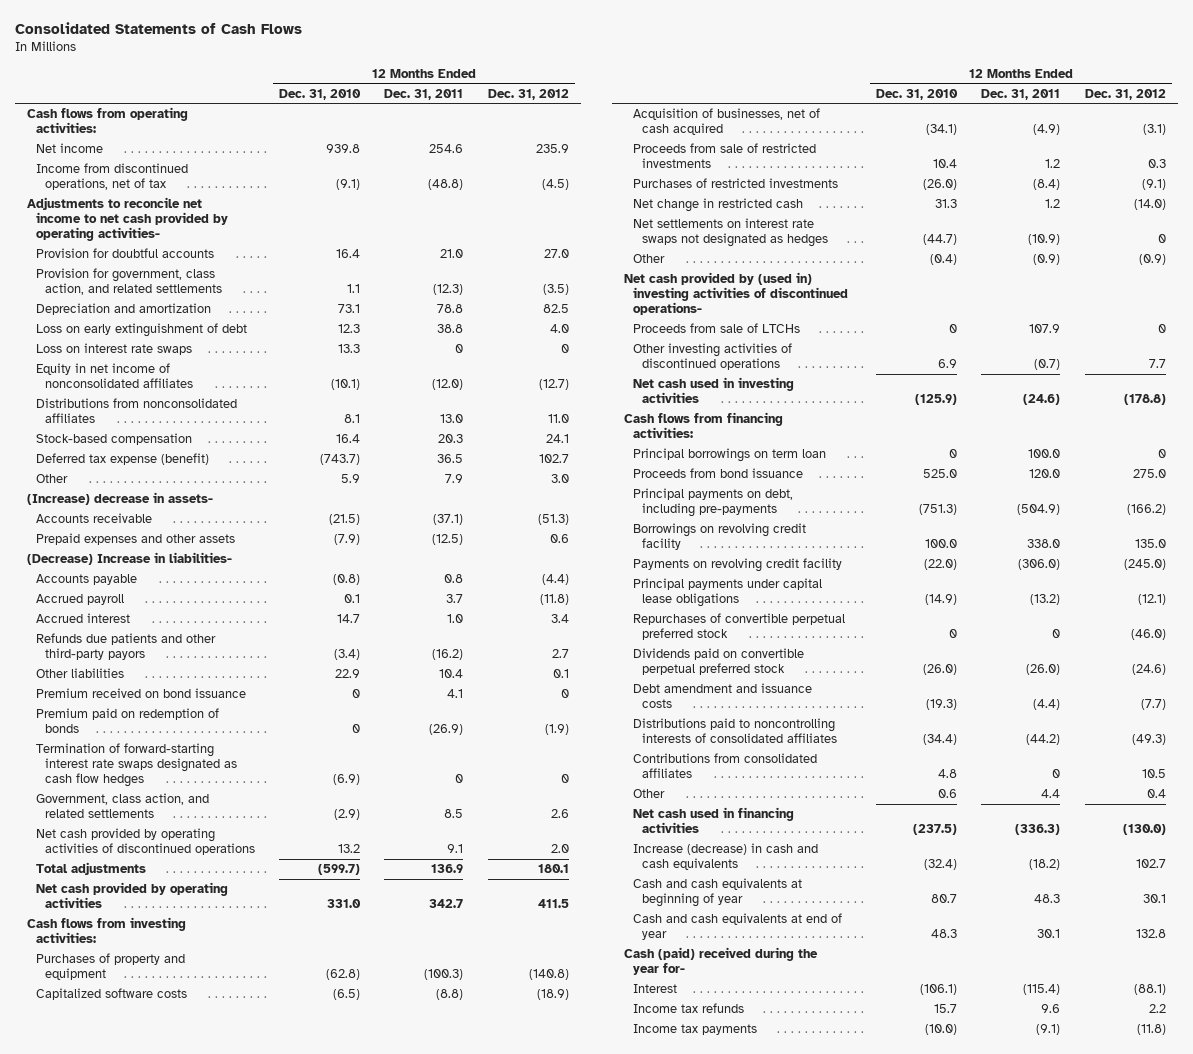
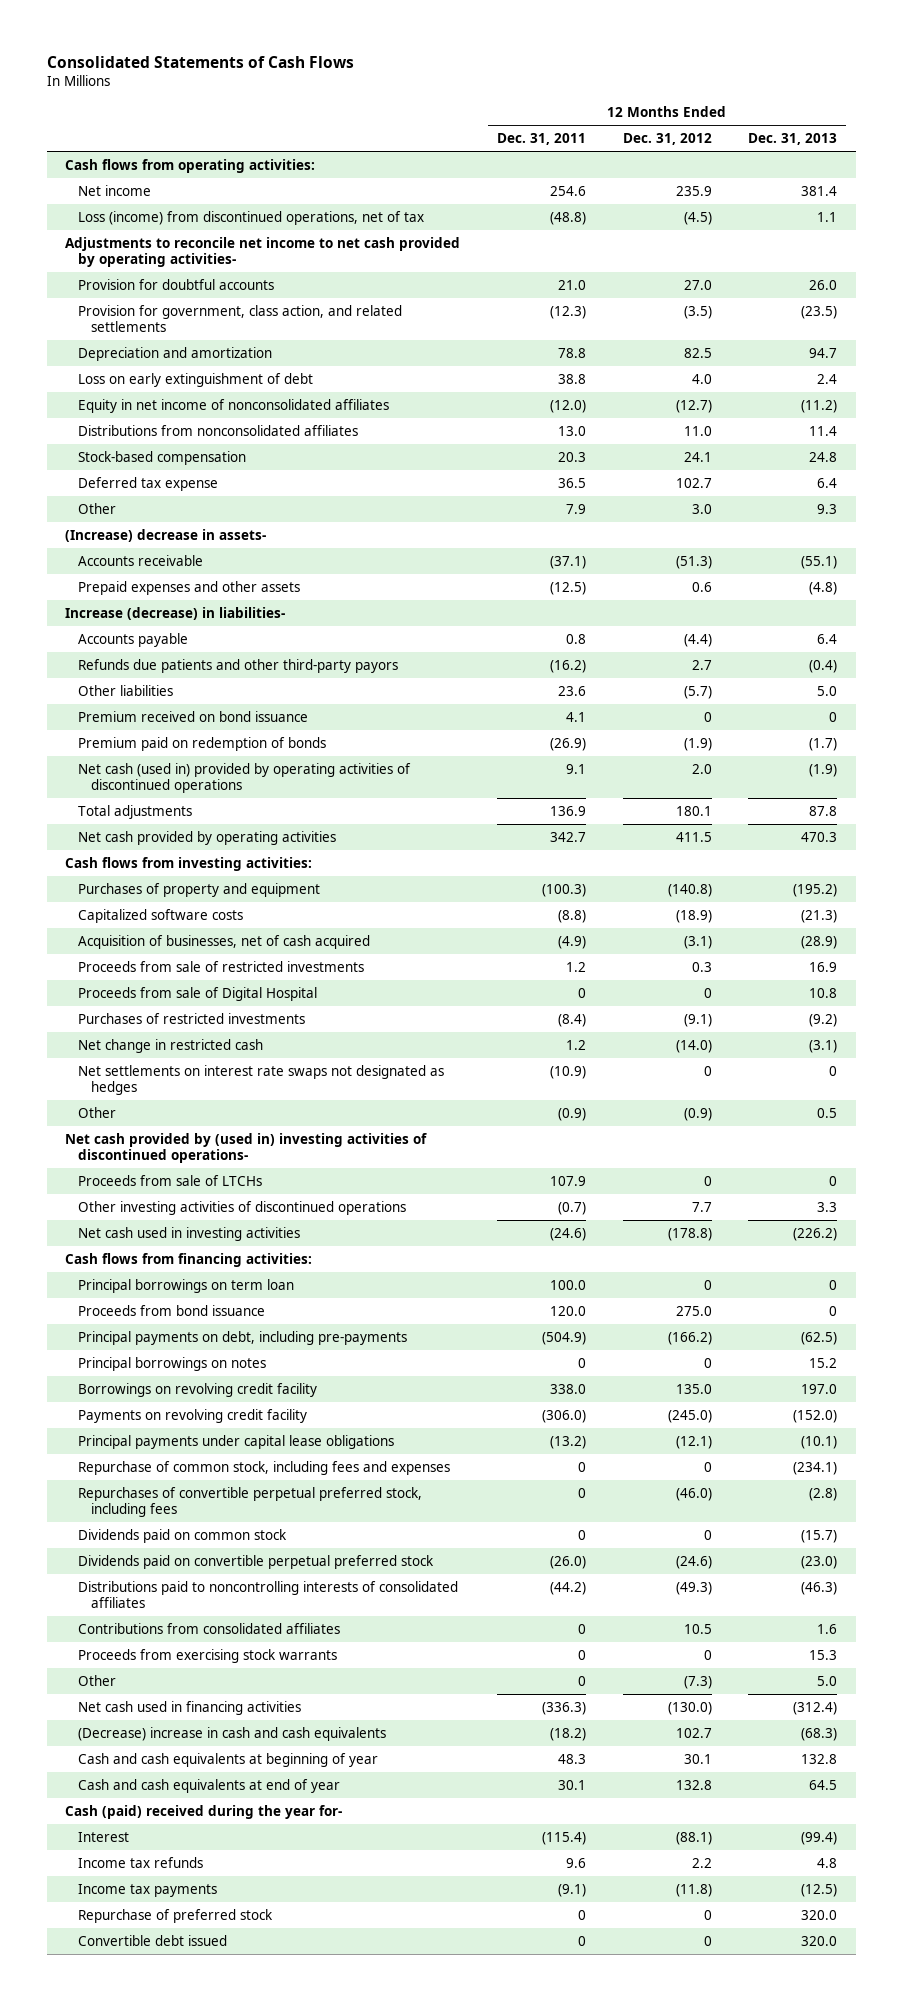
[279,88,362,100] Dec. 31, 2010 -> none
none -> [748,133,838,146] Dec. 31, 2013
[35,163,188,191] Income from discontinued operations, net of tax -> [78,210,425,225] Loss (income) from discontinued operations, net of tax
[35,343,192,356] Loss on interest rate swaps -> none
[35,453,209,466] Deferred tax expense (benefit) -> [78,476,219,491] Deferred tax expense
[26,552,232,566] (Decrease) Increase in liabilities- -> [65,606,286,620] Increase (decrease) in liabilities-
[35,594,124,606] Accrued payroll -> none
[35,613,130,624] Accrued interest -> none
[439,669,464,679] 10.4 -> [557,685,586,696] 23.6
[552,669,569,679] 0.1 -> [683,685,712,699] (5.7)
[35,743,237,788] Termination of forward-starting interest rate swaps designated as cash flow hedges -> none
[35,793,209,819] Government, class action, and related settlements -> none
[35,828,255,856] Net cash provided by operating activities of discontinued operations -> [78,762,412,794] Net cash (used in) provided by operating activities of discontinued operations
none -> [78,986,318,1001] Proceeds from sale of Digital Hospital
none -> [78,1356,267,1371] Principal borrowings on notes
none -> [78,1460,451,1475] Repurchase of common stock, including fees and expenses
[633,613,846,641] Repurchases of convertible perpetual preferred stock -> [78,1486,423,1518] Repurchases of convertible perpetual preferred stock, including fees
none -> [78,1528,288,1543] Dividends paid on common stock
[633,683,813,709] Debt amendment and issuance costs -> none
none -> [78,1648,338,1663] Proceeds from exercising stock warrants
[1041,789,1061,799] 4.4 -> [577,1675,586,1686] 0
[1146,789,1166,799] 0.4 -> [683,1675,712,1689] (7.3)
[633,843,819,871] Increase (decrease) in cash and cash equivalents -> [78,1726,387,1741] (Decrease) increase in cash and cash equivalents
none -> [78,1908,274,1923] Repurchase of preferred stock
none -> [78,1934,228,1946] Convertible debt issued

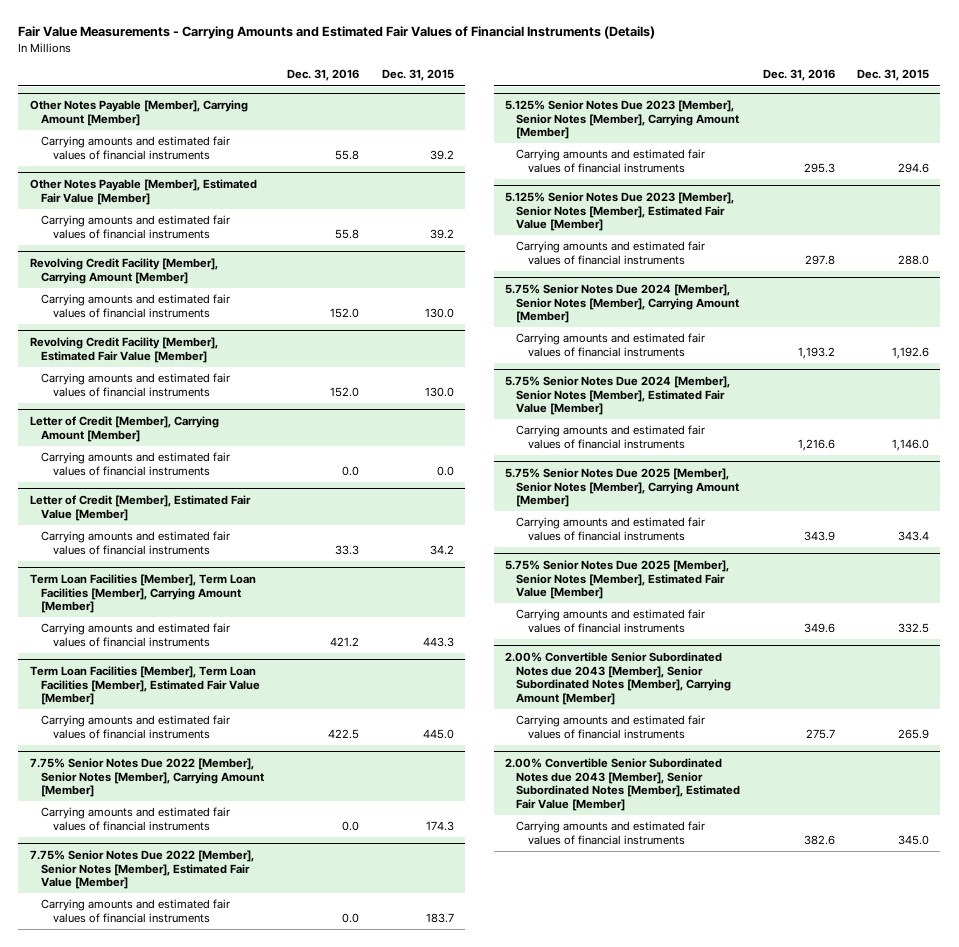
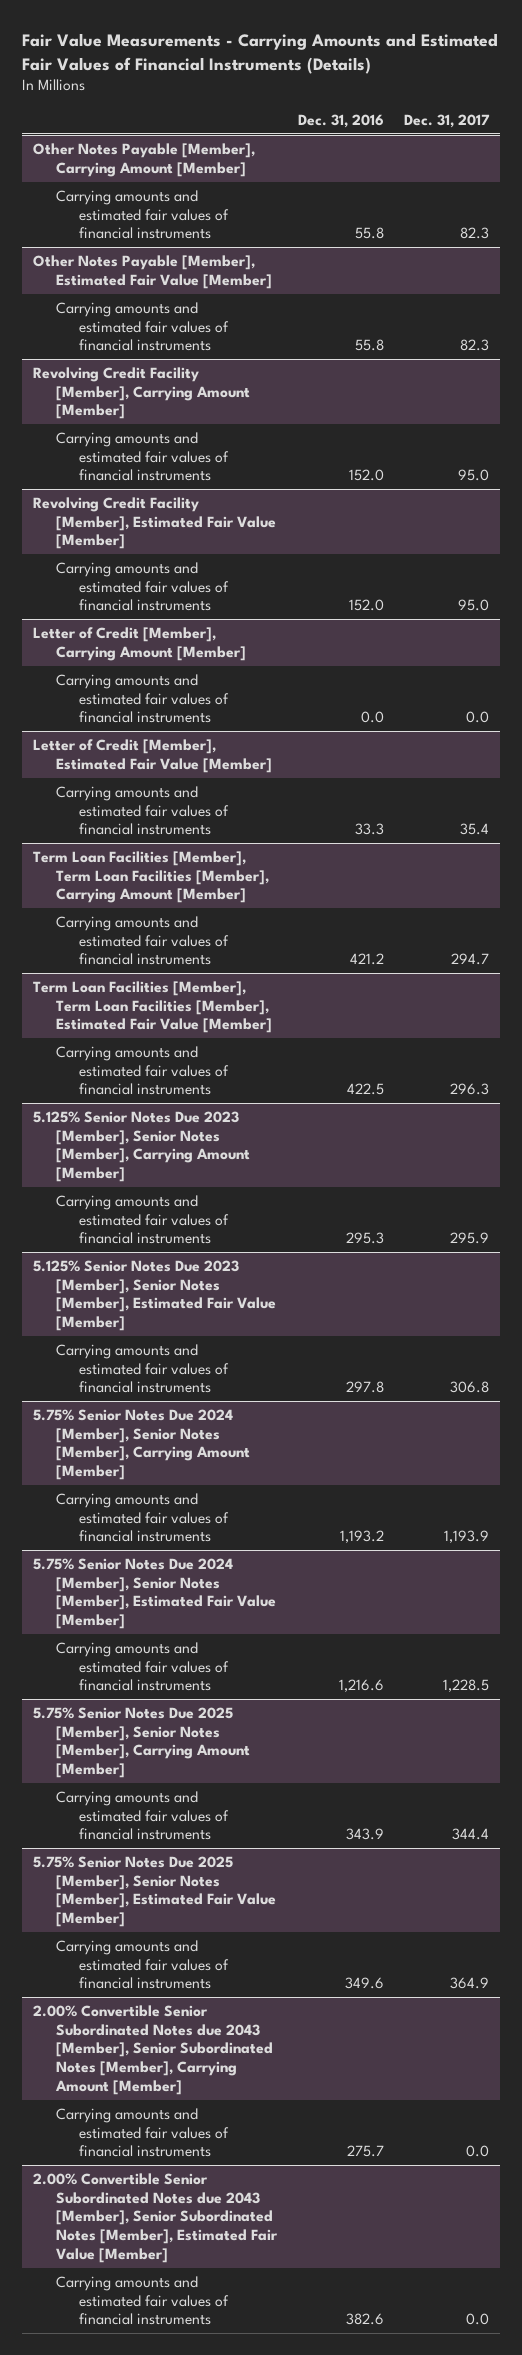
[381,69,454,82] Dec. 31, 2015 -> none
none -> [404,113,491,128] Dec. 31, 2017
[29,758,265,798] 7.75% Senior Notes Due 2022 [Member], Senior Notes [Member], Carrying Amount [Member] -> none
[41,807,231,831] Carrying amounts and estimated fair values of financial instruments -> none
[29,850,254,890] 7.75% Senior Notes Due 2022 [Member], Senior Notes [Member], Estimated Fair Value [Member] -> none
[41,899,231,923] Carrying amounts and estimated fair values of financial instruments -> none

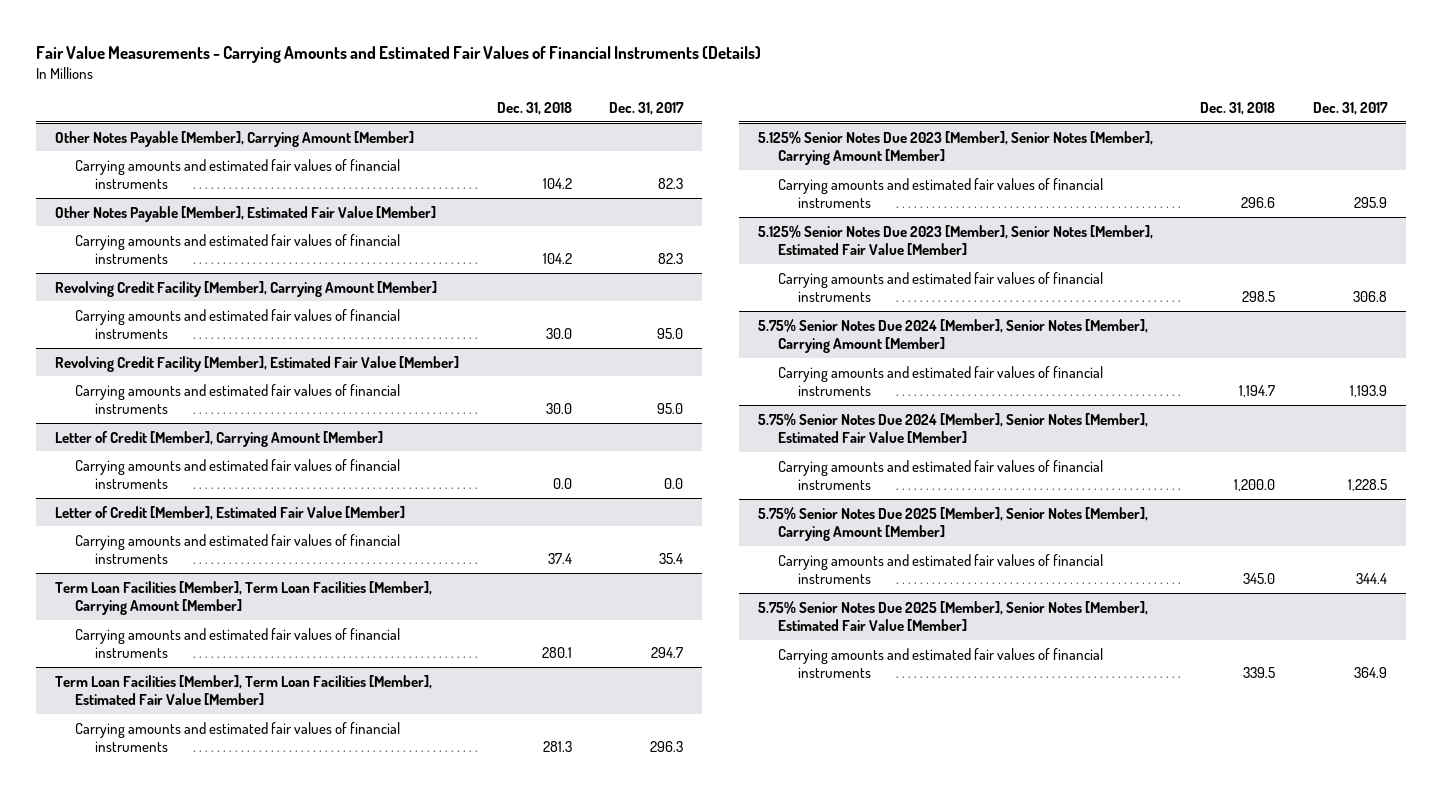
[297,113,384,128] Dec. 31, 2016 -> none
none -> [496,101,572,115] Dec. 31, 2018
[32,2005,273,2095] 2.00% Convertible Senior Subordinated Notes due 2043 [Member], Senior Subordinated Notes [Member], Carrying Amount [Member] -> none
[55,2108,229,2158] Carrying amounts and estimated fair values of financial instruments -> none
[32,2173,278,2263] 2.00% Convertible Senior Subordinated Notes due 2043 [Member], Senior Subordinated Notes [Member], Estimated Fair Value [Member] -> none
[55,2276,229,2326] Carrying amounts and estimated fair values of financial instruments -> none

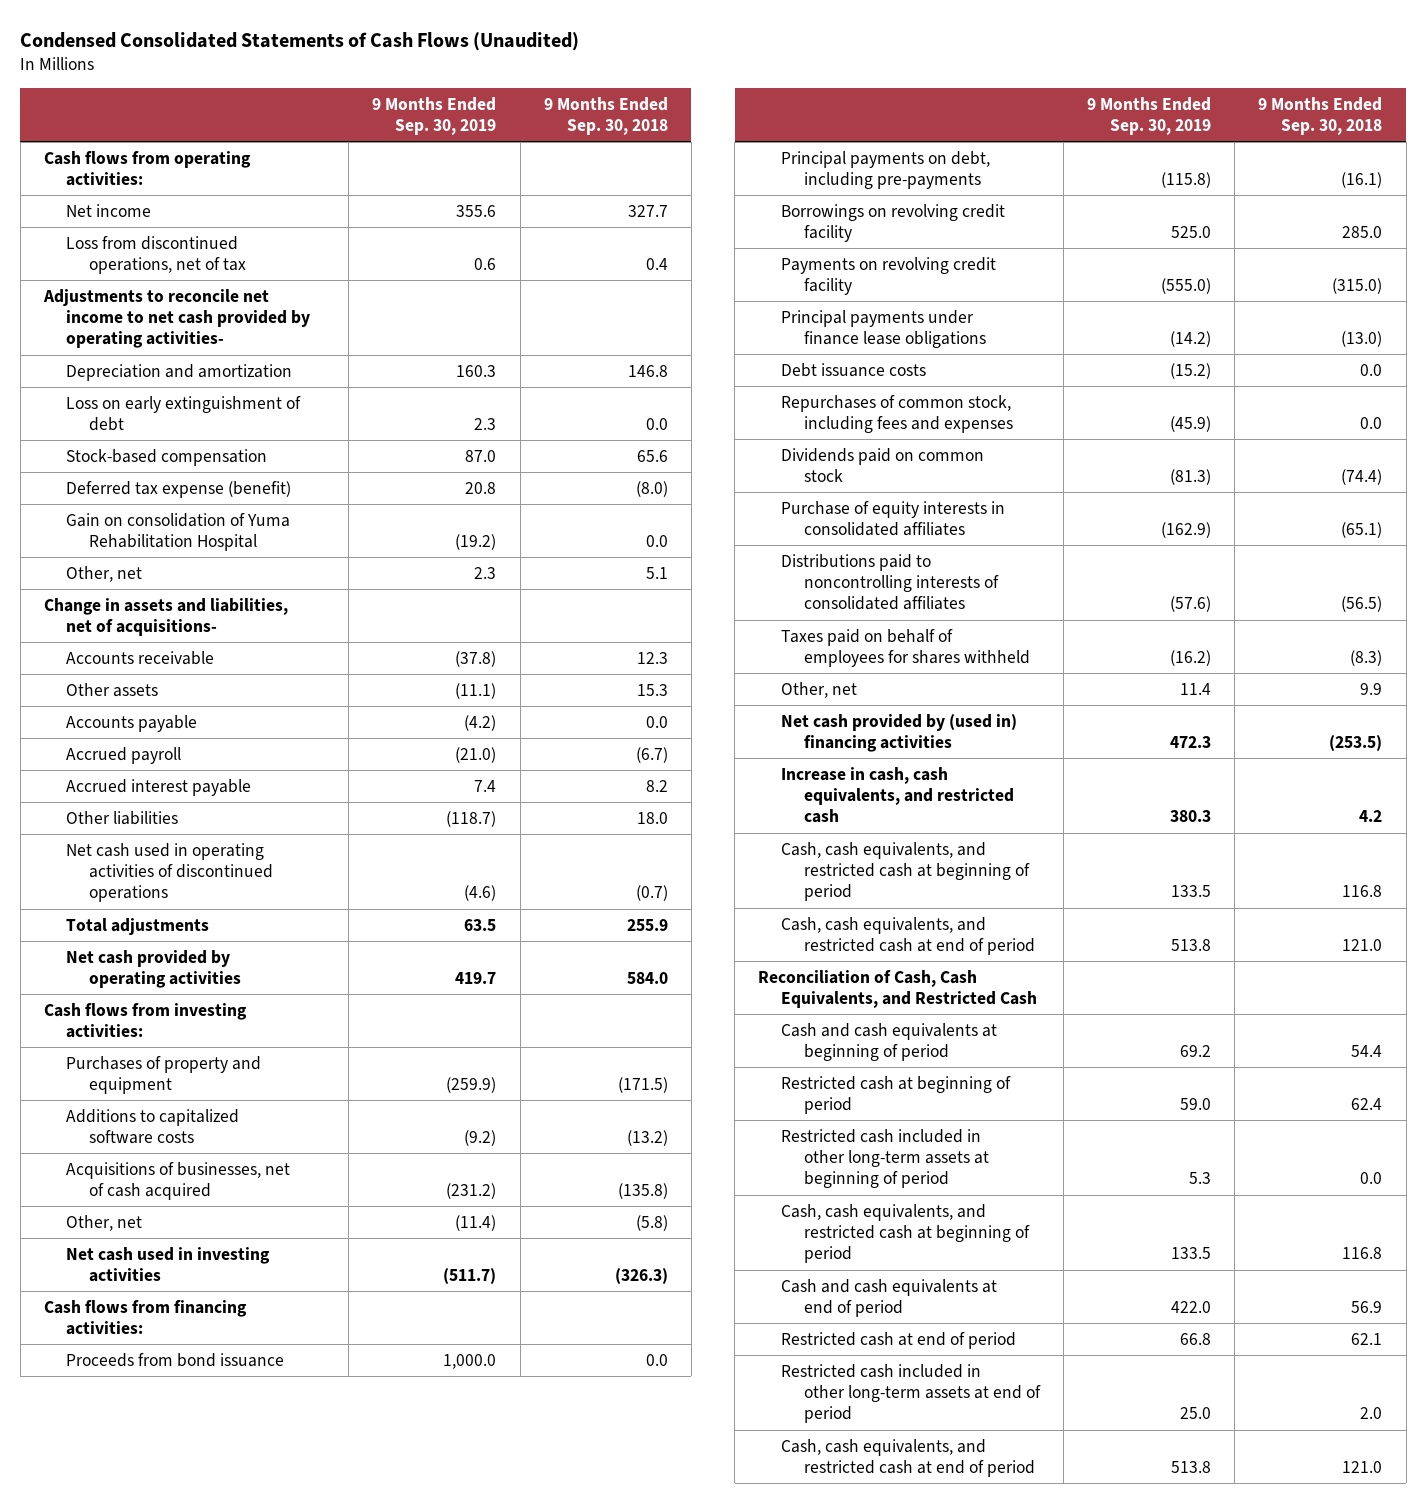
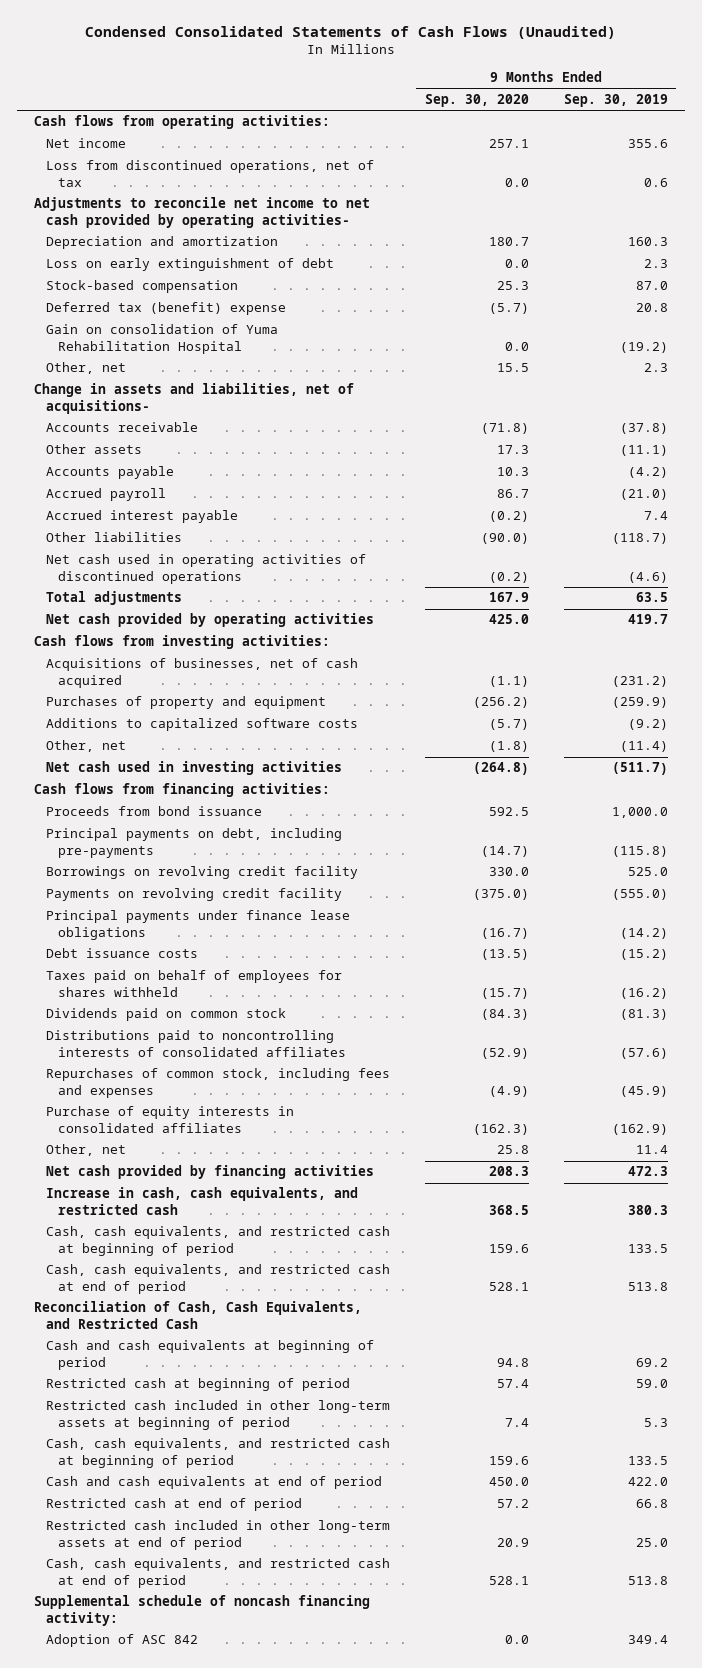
[543,96,668,135] 9 Months Ended Sep. 30, 2018 -> none
none -> [424,93,529,107] Sep. 30, 2020
[66,480,292,498] Deferred tax expense (benefit) -> [45,302,286,316] Deferred tax (benefit) expense
[66,1161,291,1201] Acquisitions of businesses, net of cash acquired -> [45,658,358,688] Acquisitions of businesses, net of cash acquired
[781,628,1030,668] Taxes paid on behalf of employees for shares withheld -> [45,970,342,997] Taxes paid on behalf of employees for shares withheld
[781,394,1013,434] Repurchases of common stock, including fees and expenses -> [45,1068,390,1098] Repurchases of common stock, including fees and expenses
[781,500,1006,537] Purchase of equity interests in consolidated affiliates -> [45,1106,294,1133] Purchase of equity interests in consolidated affiliates
[781,713,1018,753] Net cash provided by (used in) financing activities -> [45,1165,374,1180] Net cash provided by financing activities
none -> [34,1595,371,1626] Supplemental schedule of noncash financing activity:
none -> [45,1634,198,1648] Adoption of ASC 842

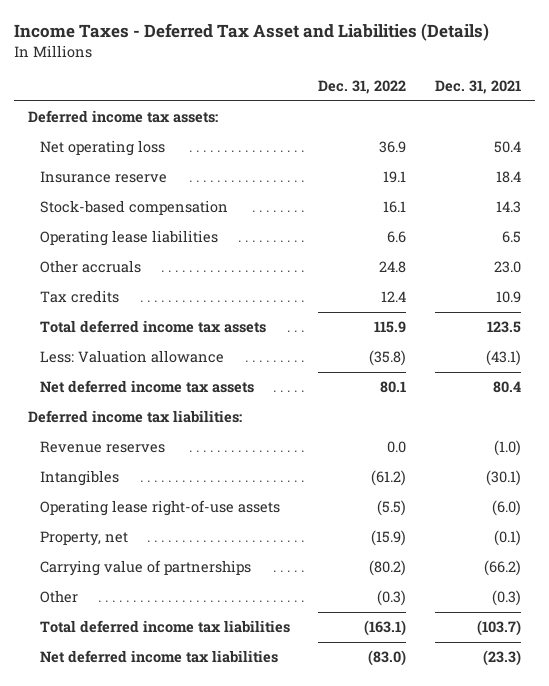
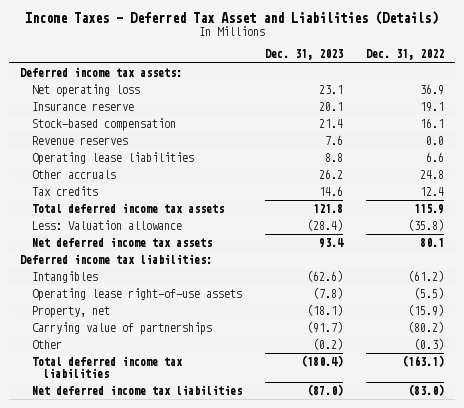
[435,80,522,95] Dec. 31, 2021 -> none
none -> [264,49,343,61] Dec. 31, 2023
[39,441,165,454] Revenue reserves -> [31,135,128,145] Revenue reserves

